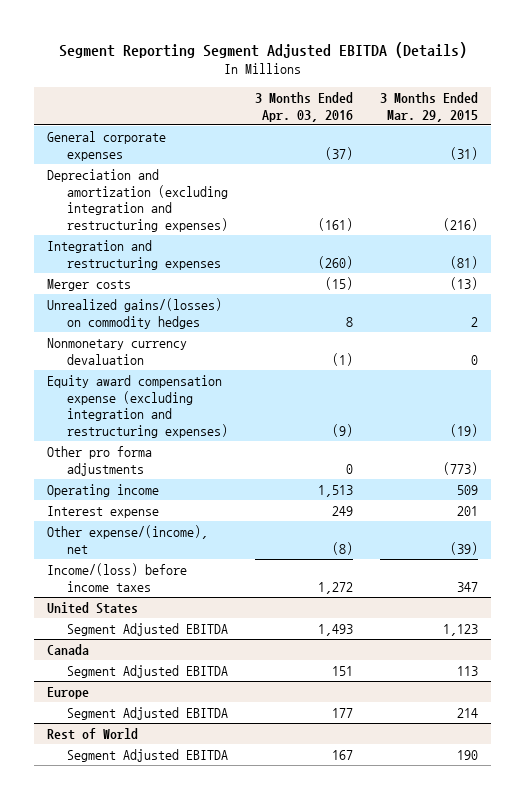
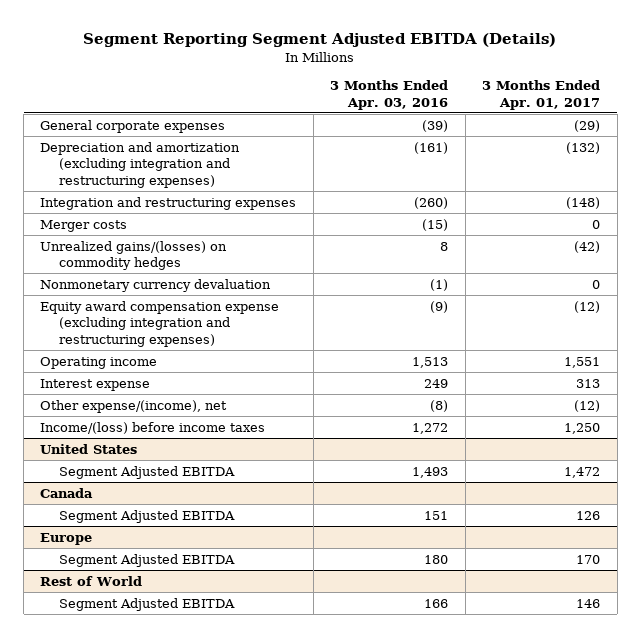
[379,92,478,122] 3 Months Ended Mar. 29, 2015 -> none
none -> [482,80,601,110] 3 Months Ended Apr. 01, 2017
[324,146,353,160] (37) -> [422,119,449,132] (39)
[47,445,153,476] Other pro forma adjustments -> none
[331,707,353,718] 177 -> [424,554,449,564] 180
[331,749,353,760] 167 -> [424,598,449,608] 166

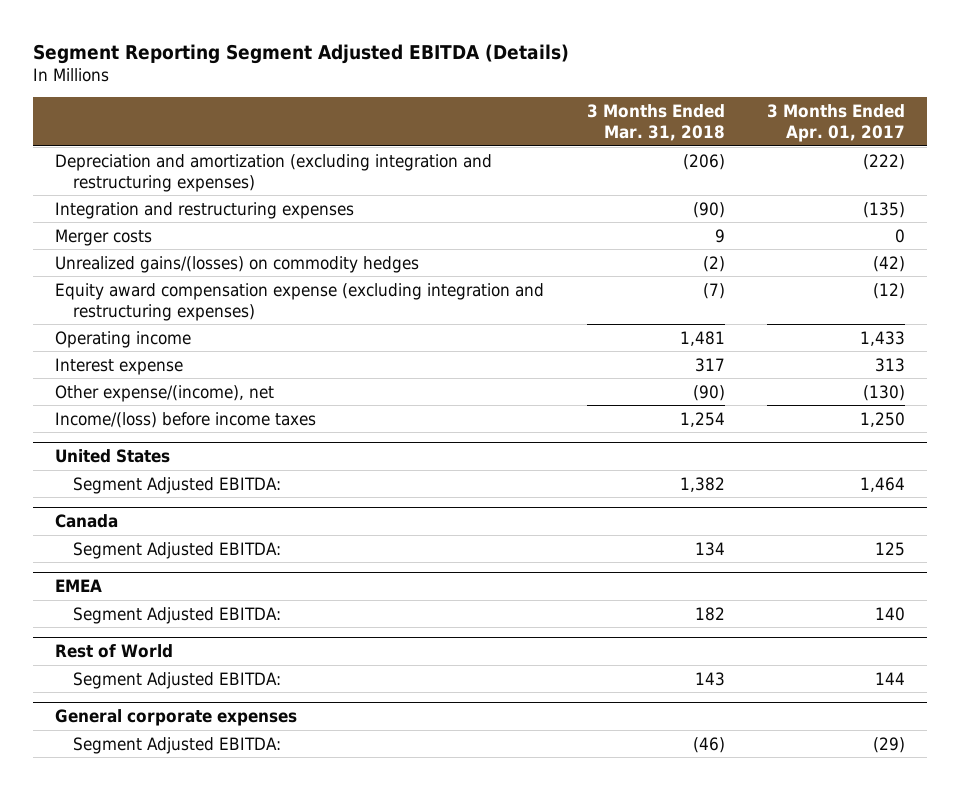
[330,80,449,110] 3 Months Ended Apr. 03, 2016 -> none
none -> [586,104,725,142] 3 Months Ended Mar. 31, 2018
[40,119,226,133] General corporate expenses -> none
[566,141,601,154] (132) -> [863,153,906,170] (222)
[566,196,601,209] (148) -> [863,201,906,218] (135)
[40,278,272,292] Nonmonetary currency devaluation -> none
[564,356,601,368] 1,551 -> [860,330,906,346] 1,433
[574,399,601,412] (12) -> [863,384,906,401] (130)
[59,465,236,479] Segment Adjusted EBITDA -> [72,476,281,494] Segment Adjusted EBITDA:
[564,466,601,478] 1,472 -> [860,476,906,492] 1,464
[40,532,93,545] Europe -> none
[59,509,236,523] Segment Adjusted EBITDA -> [72,541,281,559] Segment Adjusted EBITDA:
[576,510,601,520] 126 -> [875,541,906,556] 125
none -> [54,579,102,593] EMEA
[59,553,236,567] Segment Adjusted EBITDA -> [72,606,281,624] Segment Adjusted EBITDA:
[576,554,601,564] 170 -> [875,606,906,621] 140
[59,597,236,611] Segment Adjusted EBITDA -> [72,671,281,689] Segment Adjusted EBITDA:
[576,598,601,608] 146 -> [875,671,906,685] 144
none -> [54,709,297,727] General corporate expenses
none -> [72,736,281,754] Segment Adjusted EBITDA:

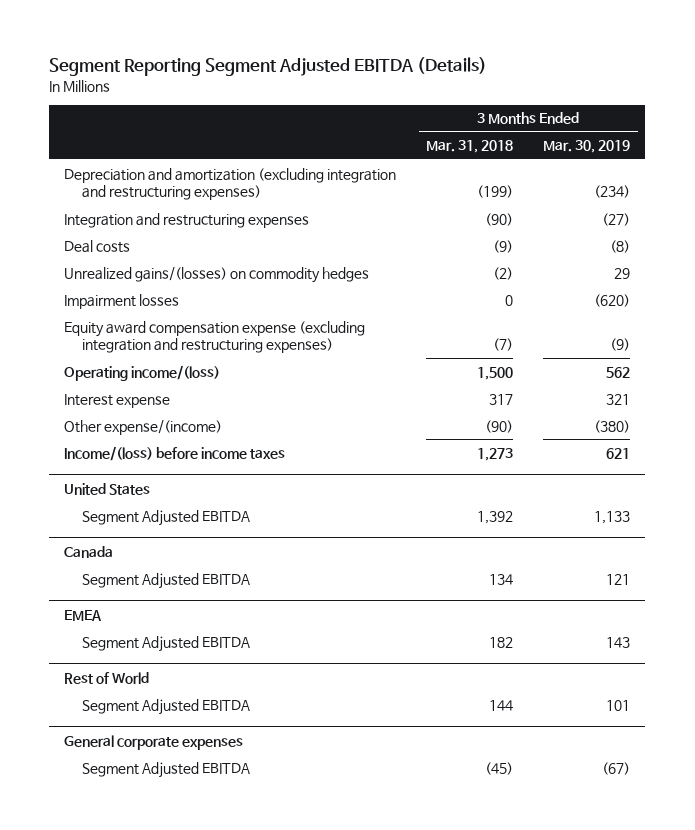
[767,104,906,143] 3 Months Ended Apr. 01, 2017 -> none
none -> [543,140,631,154] Mar. 30, 2019
[682,153,725,170] (206) -> [477,185,514,199] (199)
[54,228,152,246] Merger costs -> none
none -> [64,239,131,253] Deal costs
none -> [64,293,180,309] Impairment losses
[54,330,191,348] Operating income -> [64,364,221,381] Operating income/(loss)
[679,330,725,346] 1,481 -> [477,366,514,380] 1,500
[54,384,274,402] Other expense/(income), net -> [64,419,223,435] Other expense/(income)
[679,411,725,427] 1,254 -> [477,447,514,461] 1,273
[72,476,281,494] Segment Adjusted EBITDA: -> [81,509,250,526] Segment Adjusted EBITDA
[679,476,725,492] 1,382 -> [477,510,514,524] 1,392
[72,541,281,559] Segment Adjusted EBITDA: -> [81,572,250,589] Segment Adjusted EBITDA
[72,606,281,624] Segment Adjusted EBITDA: -> [81,635,250,652] Segment Adjusted EBITDA
[72,671,281,689] Segment Adjusted EBITDA: -> [81,698,250,715] Segment Adjusted EBITDA
[694,671,725,686] 143 -> [489,699,514,711] 144
[72,736,281,754] Segment Adjusted EBITDA: -> [81,761,250,778] Segment Adjusted EBITDA
[692,736,725,753] (46) -> [485,761,514,775] (45)

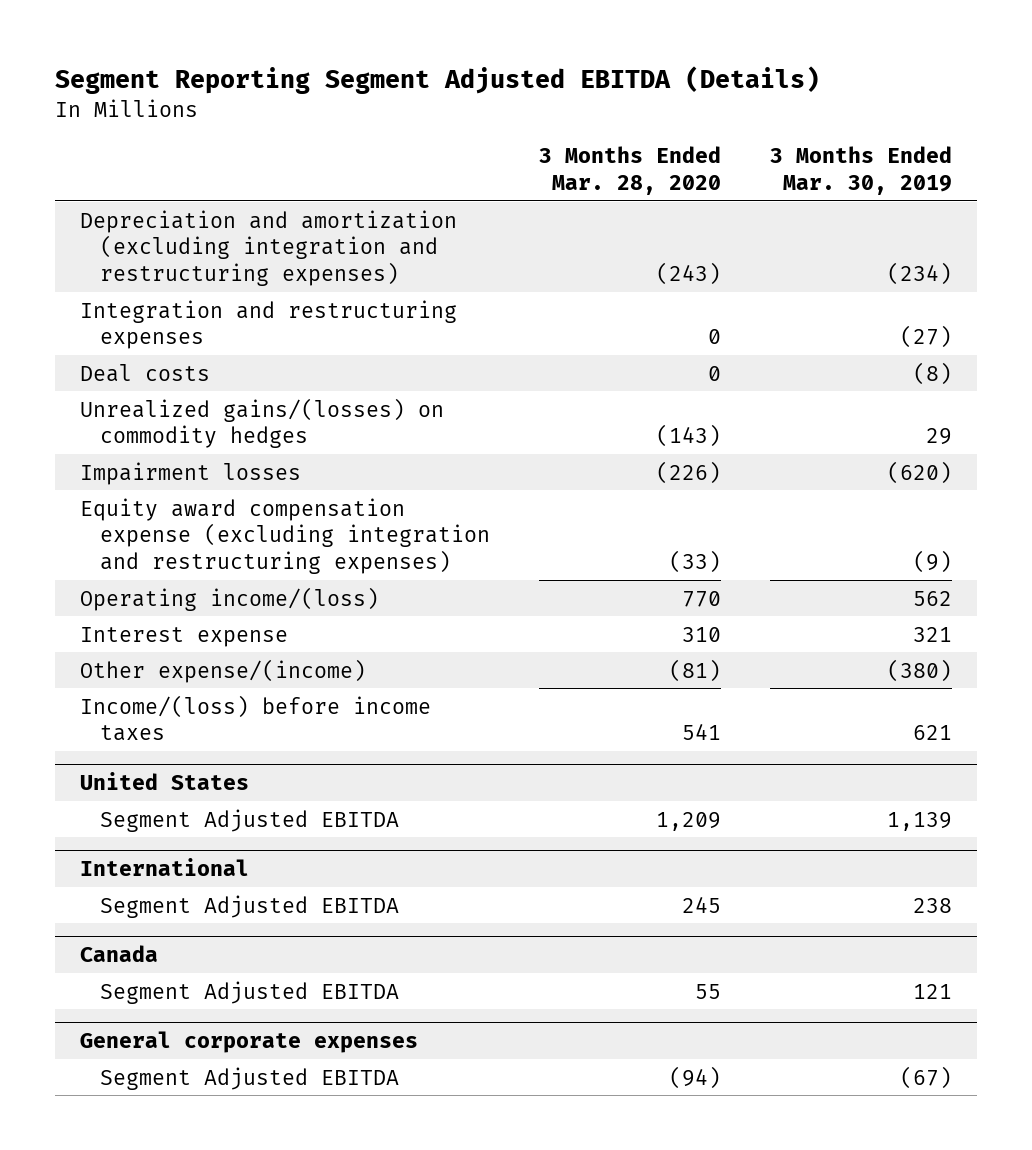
[426,140,514,154] Mar. 31, 2018 -> none
none -> [539,146,722,196] 3 Months Ended Mar. 28, 2020
[594,510,631,524] 1,133 -> [887,811,953,831] 1,139
none -> [79,857,249,876] International
none -> [99,894,399,918] Segment Adjusted EBITDA
[64,609,103,621] EMEA -> none
[81,635,250,652] Segment Adjusted EBITDA -> none
[64,671,150,684] Rest of World -> none
[81,698,250,715] Segment Adjusted EBITDA -> none

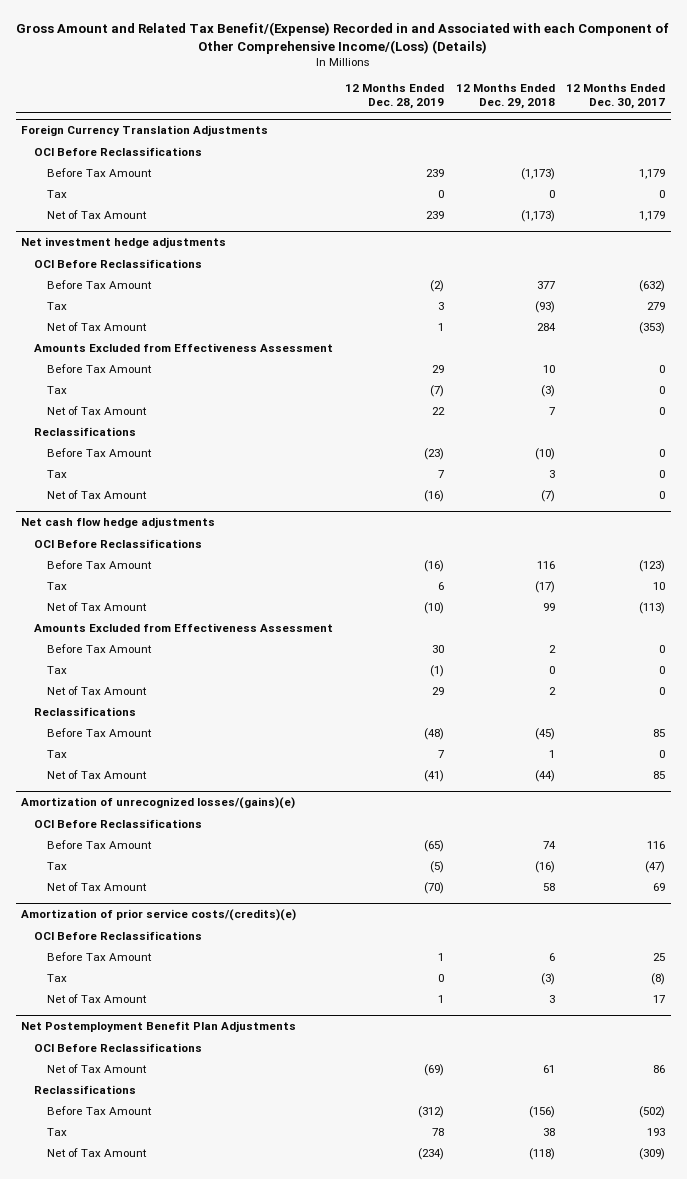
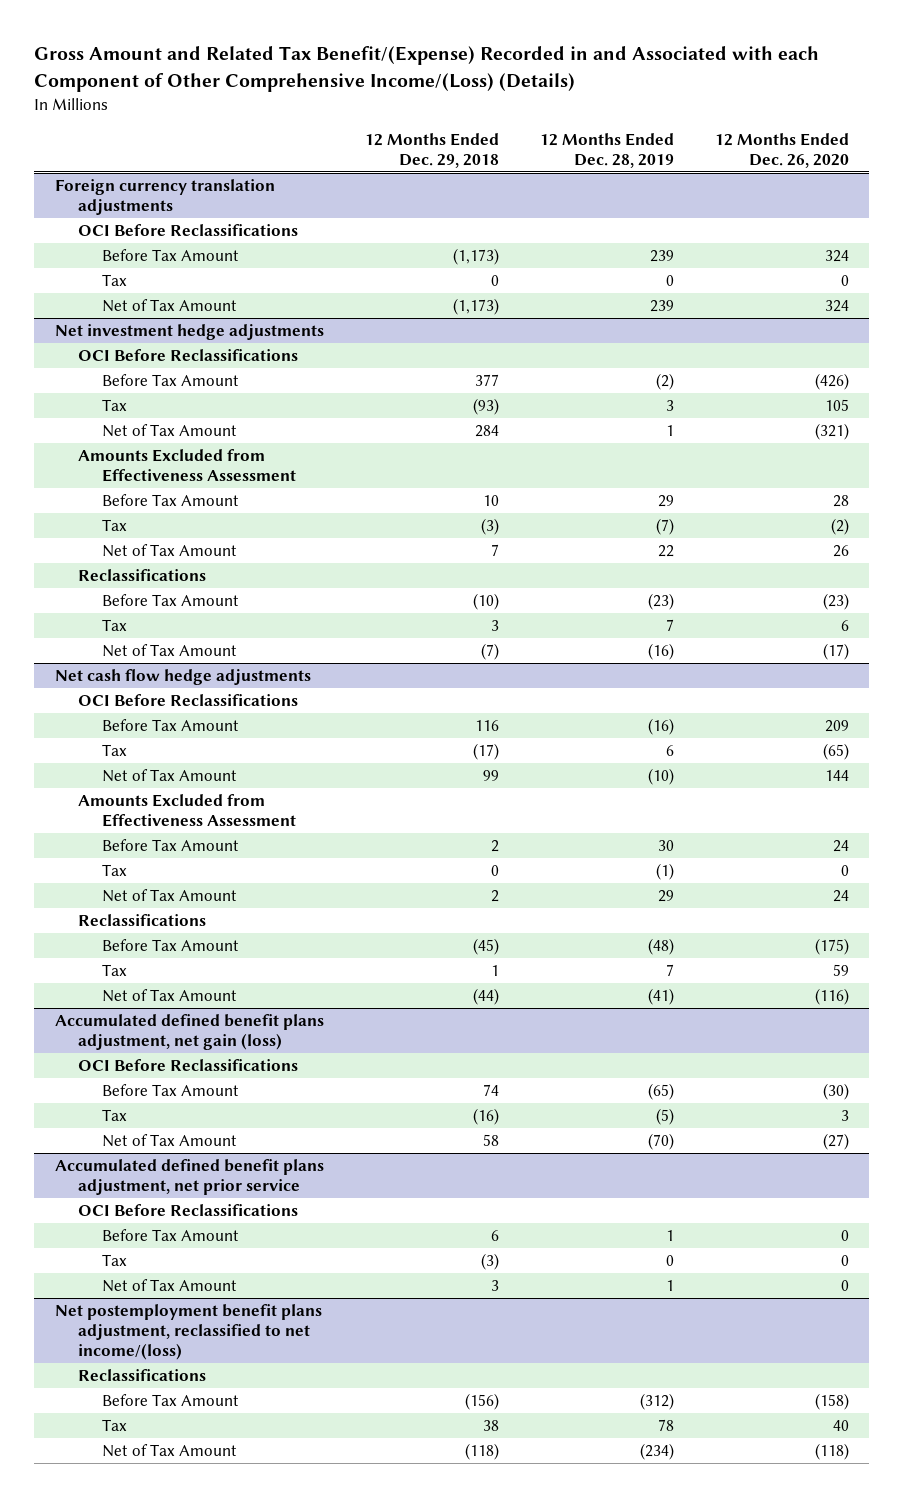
[566,84,666,109] 12 Months Ended Dec. 30, 2017 -> none
none -> [714,132,849,168] 12 Months Ended Dec. 26, 2020
[21,125,269,137] Foreign Currency Translation Adjustments -> [54,179,275,215] Foreign currency translation adjustments
[21,797,296,810] Amortization of unrecognized losses/(gains)(e) -> [54,1014,324,1050] Accumulated defined benefit plans adjustment, net gain (loss)
[21,909,297,922] Amortization of prior service costs/(credits)(e) -> [54,1159,324,1195] Accumulated defined benefit plans adjustment, net prior service
[34,1042,203,1052] OCI Before Reclassifications -> none
[46,1063,147,1073] Net of Tax Amount -> none
[21,1021,297,1033] Net Postemployment Benefit Plan Adjustments -> [54,1304,322,1360] Net postemployment benefit plans adjustment, reclassified to net income/(loss)

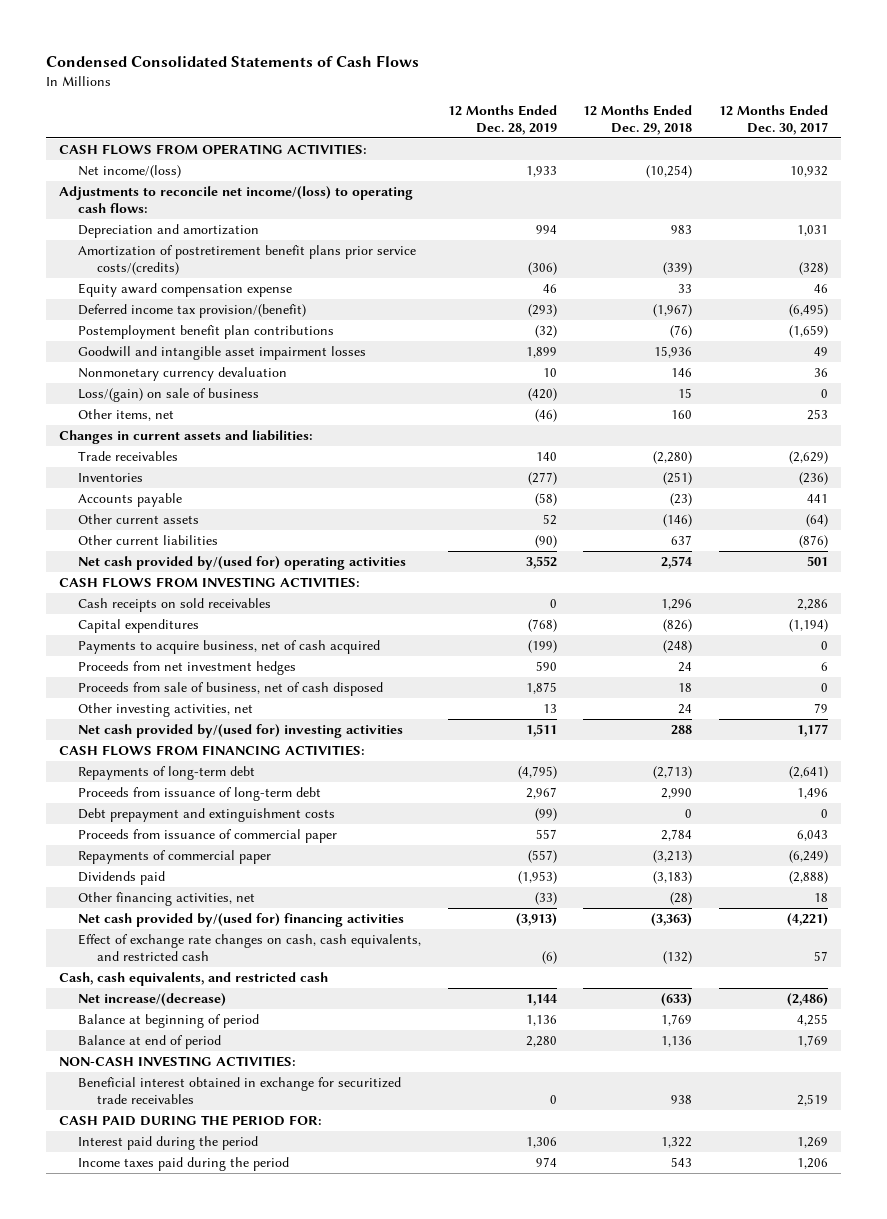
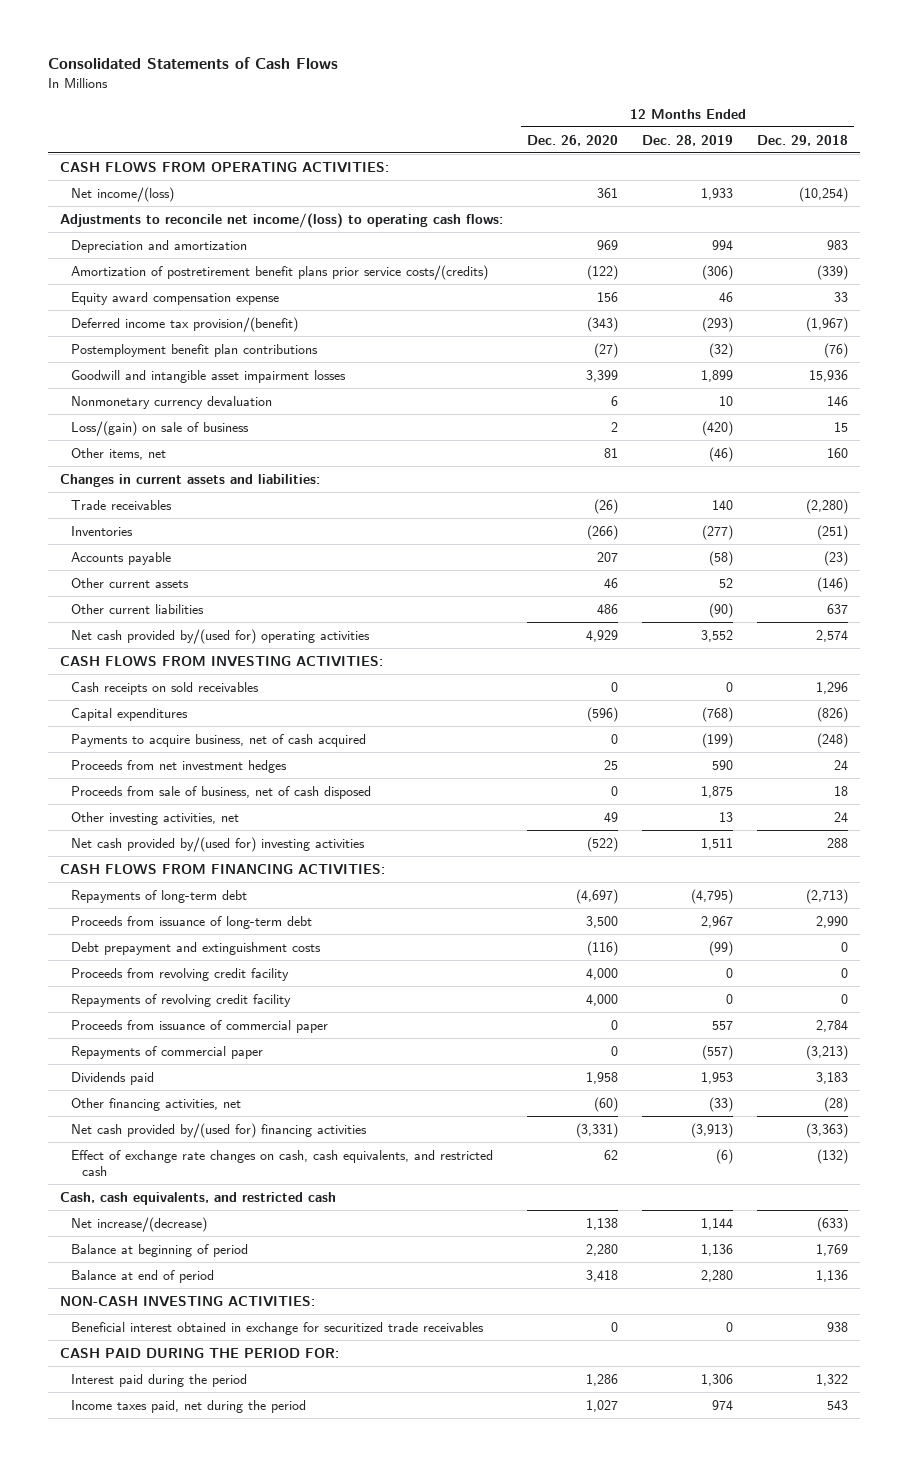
[45,55,419,68] Condensed Consolidated Statements of Cash Flows -> [47,56,338,69] Consolidated Statements of Cash Flows
[719,104,829,135] 12 Months Ended Dec. 30, 2017 -> none
none -> [526,134,618,146] Dec. 26, 2020
none -> [70,967,289,981] Proceeds from revolving credit facility
none -> [70,993,291,1007] Repayments of revolving credit facility
[517,870,557,884] (1,953) -> [701,1071,734,1084] 1,953
[653,870,693,884] (3,183) -> [816,1071,849,1084] 3,183
[78,1156,290,1171] Income taxes paid during the period -> [70,1399,306,1413] Income taxes paid, net during the period

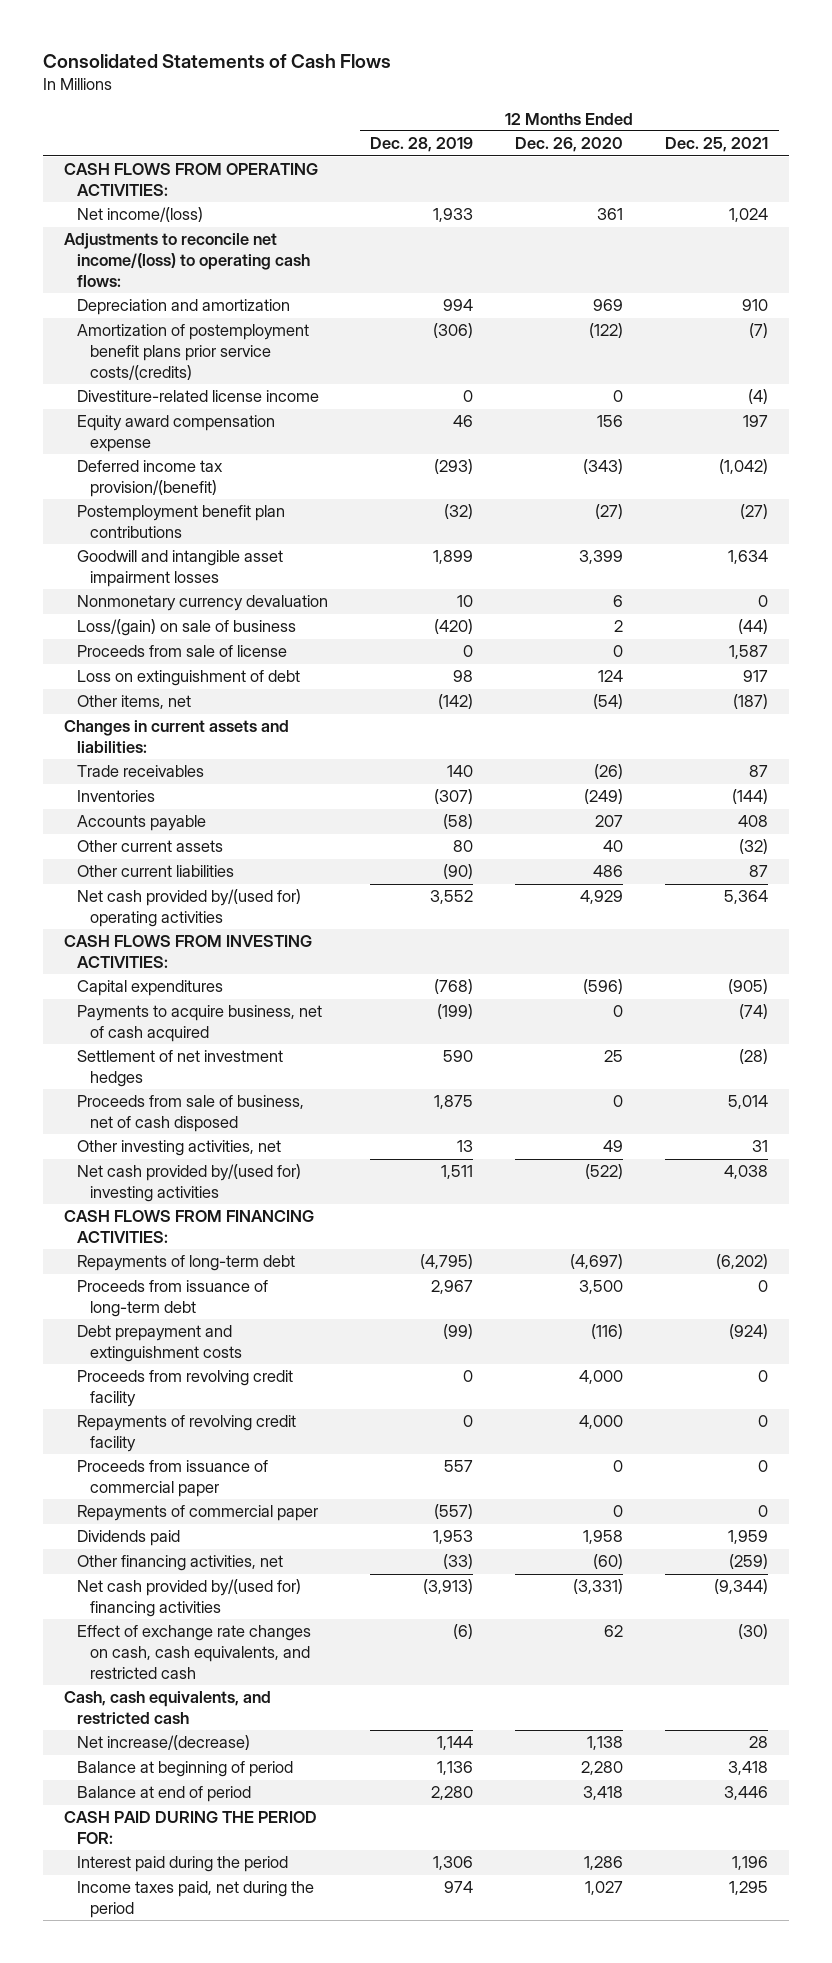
[757,134,849,146] Dec. 29, 2018 -> none
none -> [665,137,769,153] Dec. 25, 2021
[70,264,488,280] Amortization of postretirement benefit plans prior service costs/(credits) -> [77,324,310,380] Amortization of postemployment benefit plans prior service costs/(credits)
none -> [77,390,320,403] Divestiture-related license income
none -> [77,645,288,658] Proceeds from sale of license
none -> [77,670,301,687] Loss on extinguishment of debt
[603,447,618,458] 81 -> [593,694,624,710] (54)
[709,446,734,462] (46) -> [438,694,474,710] (142)
[586,524,618,540] (266) -> [584,789,624,805] (249)
[702,524,734,540] (277) -> [434,789,474,805] (307)
[603,577,618,588] 46 -> [603,840,624,853] 40
[719,577,734,588] 52 -> [453,840,474,853] 80
[70,681,259,695] Cash receipts on sold receivables -> none
[70,759,287,773] Proceeds from net investment hedges -> [77,1050,284,1087] Settlement of net investment hedges
[59,1295,315,1307] NON-CASH INVESTING ACTIVITIES: -> none
[70,1321,484,1335] Beneficial interest obtained in exchange for securitized trade receivables -> none

